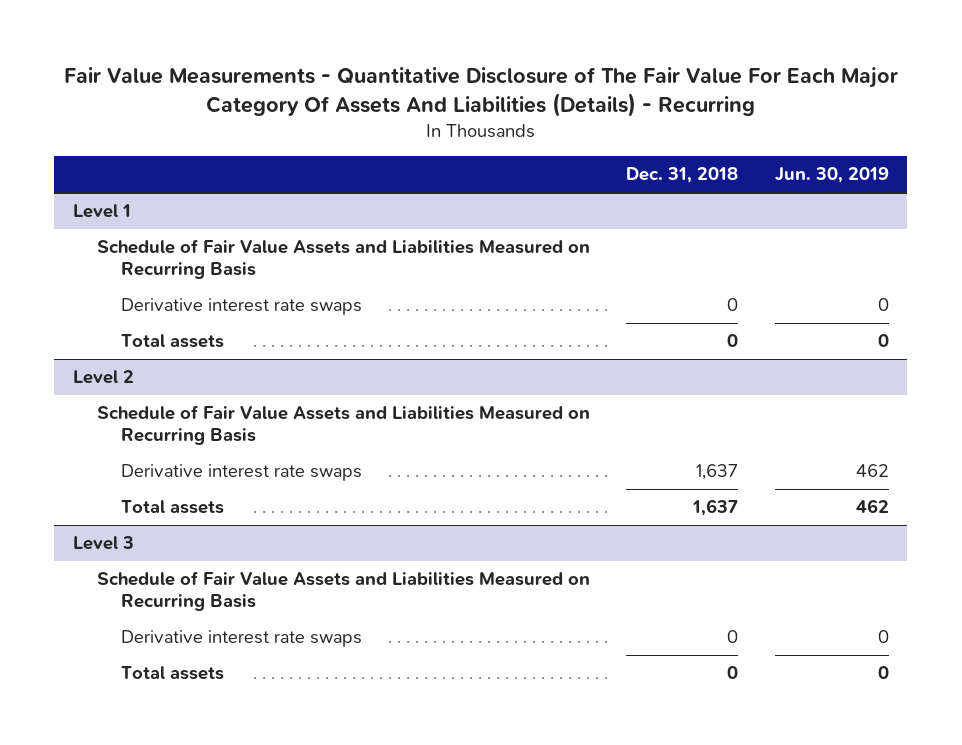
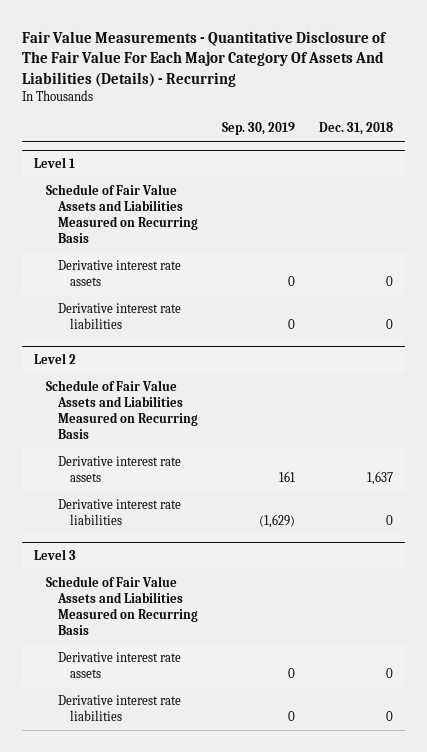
[774,167,889,184] Jun. 30, 2019 -> none
none -> [221,122,295,136] Sep. 30, 2019
[120,334,224,349] Total assets -> none
[120,298,362,316] Derivative interest rate swaps -> [58,259,182,286] Derivative interest rate assets
none -> [58,302,182,329] Derivative interest rate liabilities
[120,500,224,515] Total assets -> none
[120,464,362,482] Derivative interest rate swaps -> [58,455,182,482] Derivative interest rate assets
none -> [58,498,182,525] Derivative interest rate liabilities
[120,666,224,681] Total assets -> none
[120,630,362,648] Derivative interest rate swaps -> [58,651,182,678] Derivative interest rate assets
none -> [58,694,182,721] Derivative interest rate liabilities

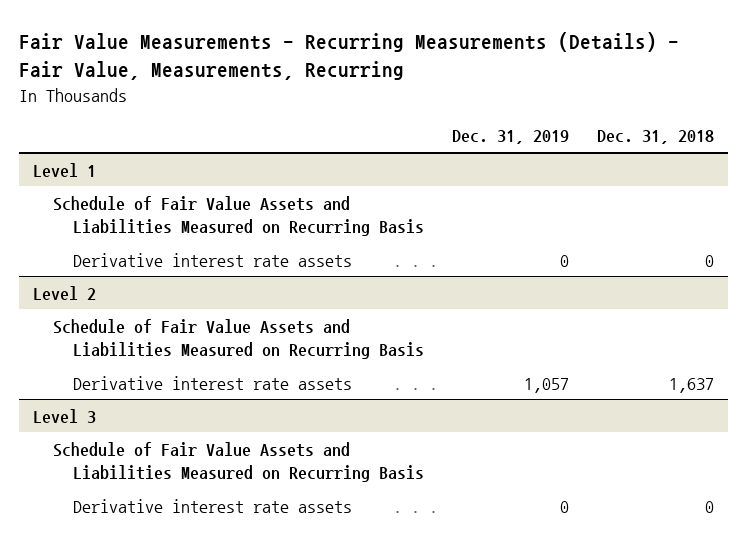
[22,30,388,87] Fair Value Measurements - Quantitative Disclosure of The Fair Value For Each Major Category Of Assets And Liabilities (Details) - Recurring -> [19,31,680,80] Fair Value Measurements - Recurring Measurements (Details) - Fair Value, Measurements, Recurring
[221,122,295,136] Sep. 30, 2019 -> none
none -> [452,130,570,145] Dec. 31, 2019
[58,302,182,329] Derivative interest rate liabilities -> none
[58,498,182,525] Derivative interest rate liabilities -> none
[58,694,182,721] Derivative interest rate liabilities -> none

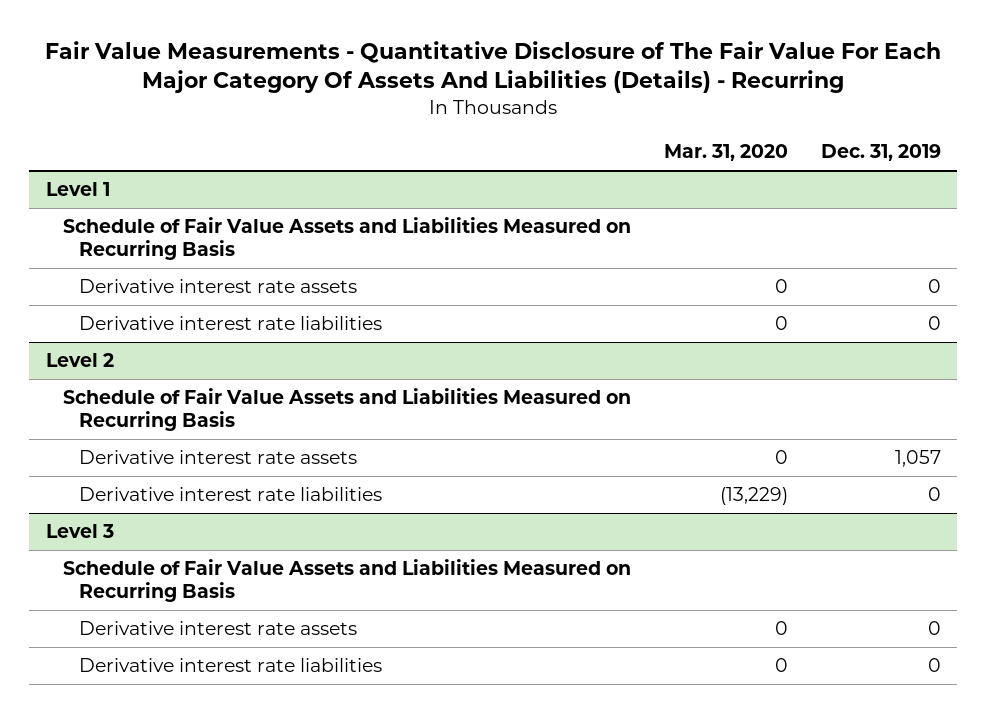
[19,31,680,80] Fair Value Measurements - Recurring Measurements (Details) - Fair Value, Measurements, Recurring -> [45,40,942,94] Fair Value Measurements - Quantitative Disclosure of The Fair Value For Each Major Category Of Assets And Liabilities (Details) - Recurring
[597,130,715,145] Dec. 31, 2018 -> none
none -> [663,144,788,162] Mar. 31, 2020
none -> [79,316,383,331] Derivative interest rate liabilities
none -> [79,487,383,502] Derivative interest rate liabilities
none -> [79,658,383,673] Derivative interest rate liabilities

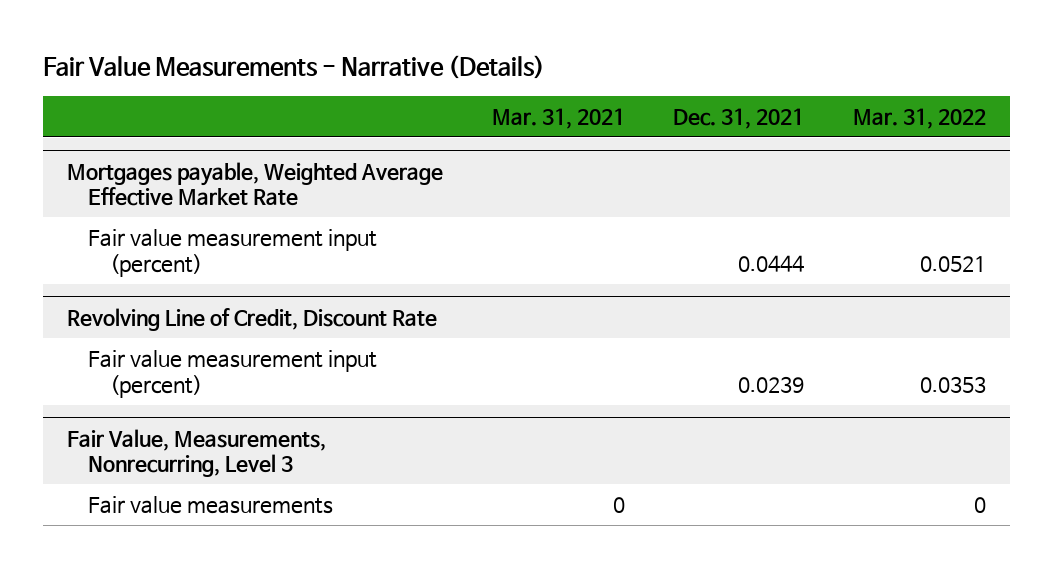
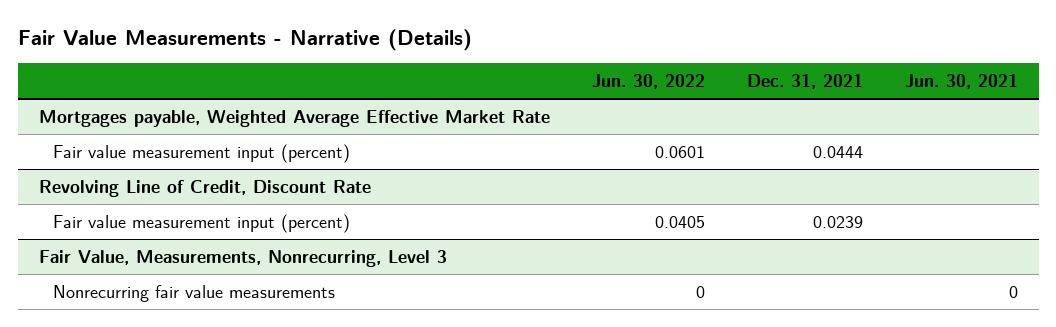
[491,107,625,129] Mar. 31, 2021 -> none
[852,107,986,129] Mar. 31, 2022 -> none
none -> [591,74,705,90] Jun. 30, 2022
none -> [904,74,1018,90] Jun. 30, 2021
[88,496,334,515] Fair value measurements -> [53,284,336,302] Nonrecurring fair value measurements

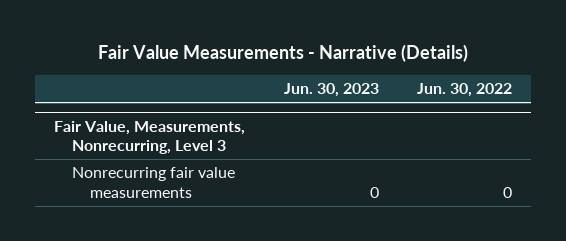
[746,74,863,90] Dec. 31, 2021 -> none
[904,74,1018,90] Jun. 30, 2021 -> none
none -> [283,83,379,98] Jun. 30, 2023
[38,109,550,127] Mortgages payable, Weighted Average Effective Market Rate -> none
[53,143,351,163] Fair value measurement input (percent) -> none
[38,179,371,197] Revolving Line of Credit, Discount Rate -> none
[53,213,351,233] Fair value measurement input (percent) -> none

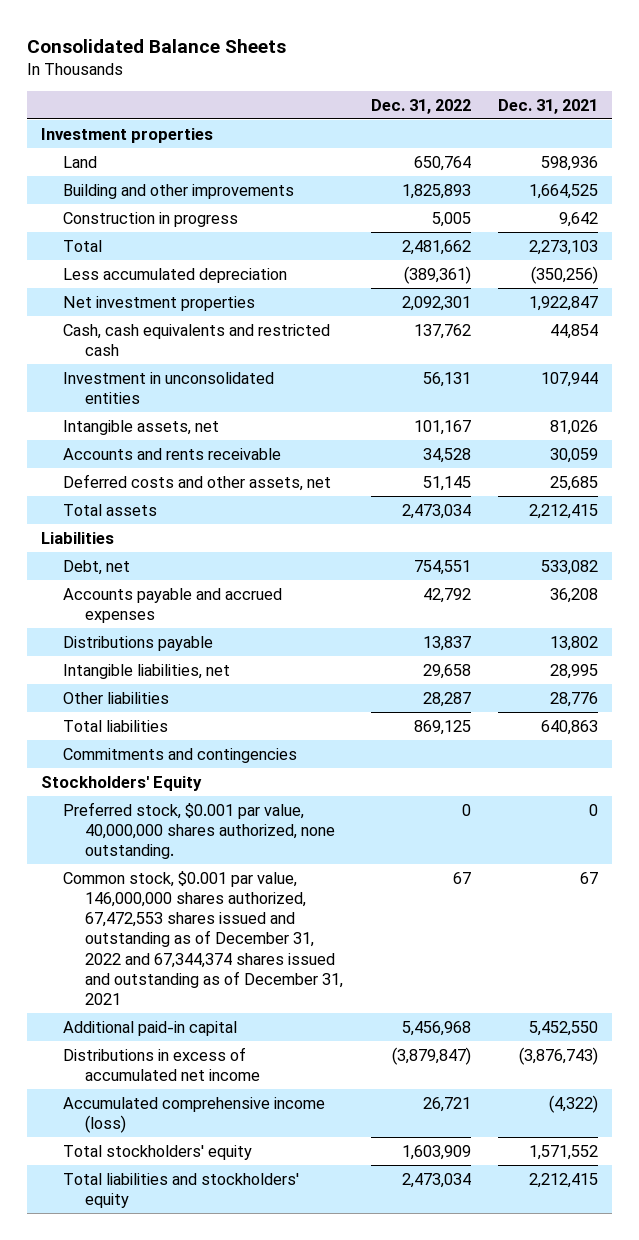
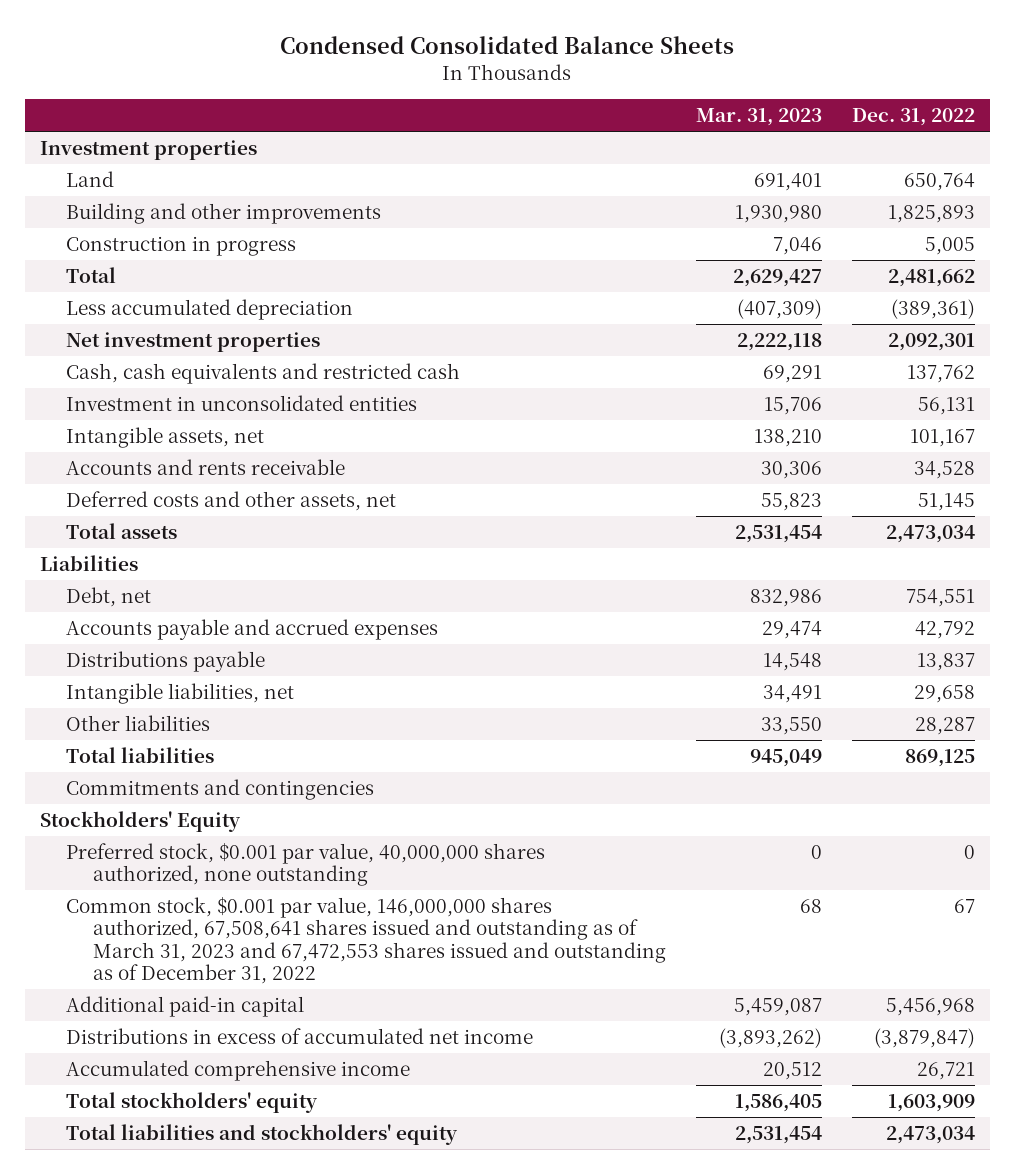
[27,38,287,53] Consolidated Balance Sheets -> [280,36,735,55] Condensed Consolidated Balance Sheets
[497,98,598,114] Dec. 31, 2021 -> none
none -> [695,108,822,127] Mar. 31, 2023
[63,801,336,860] Preferred stock, $0.001 par value, 40,000,000 shares authorized, none outstanding. -> [66,842,546,887] Preferred stock, $0.001 par value, 40,000,000 shares authorized, none outstanding
[63,870,344,1006] Common stock, $0.001 par value, 146,000,000 shares authorized, 67,472,553 shares issued and outstanding as of December 31, 2022 and 67,344,374 shares issued and outstanding as of December 31, 2021 -> [66,896,666,985] Common stock, $0.001 par value, 146,000,000 shares authorized, 67,508,641 shares issued and outstanding as of March 31, 2023 and 67,472,553 shares issued and outstanding as of December 31, 2022
[63,1096,326,1133] Accumulated comprehensive income (loss) -> [66,1059,411,1081] Accumulated comprehensive income

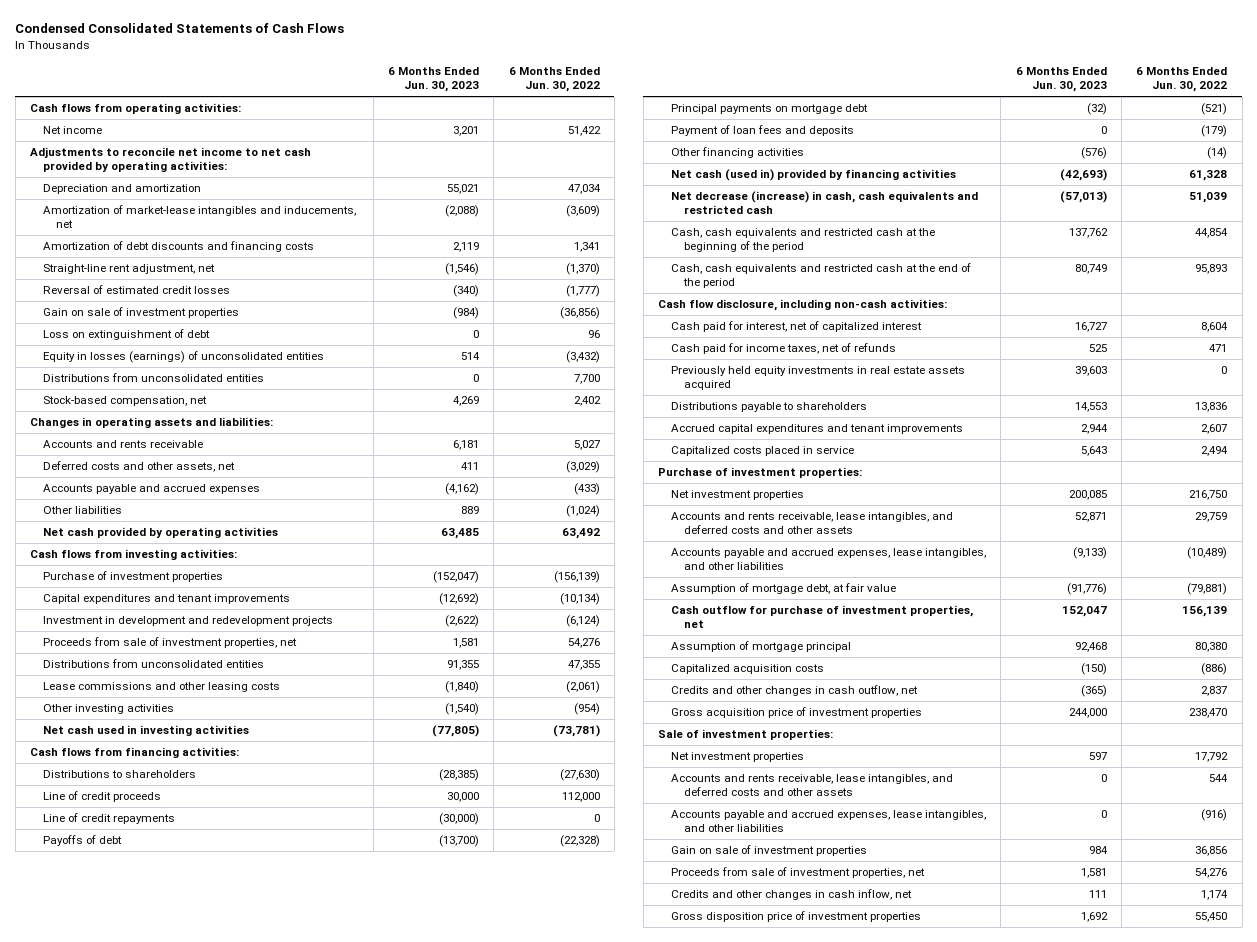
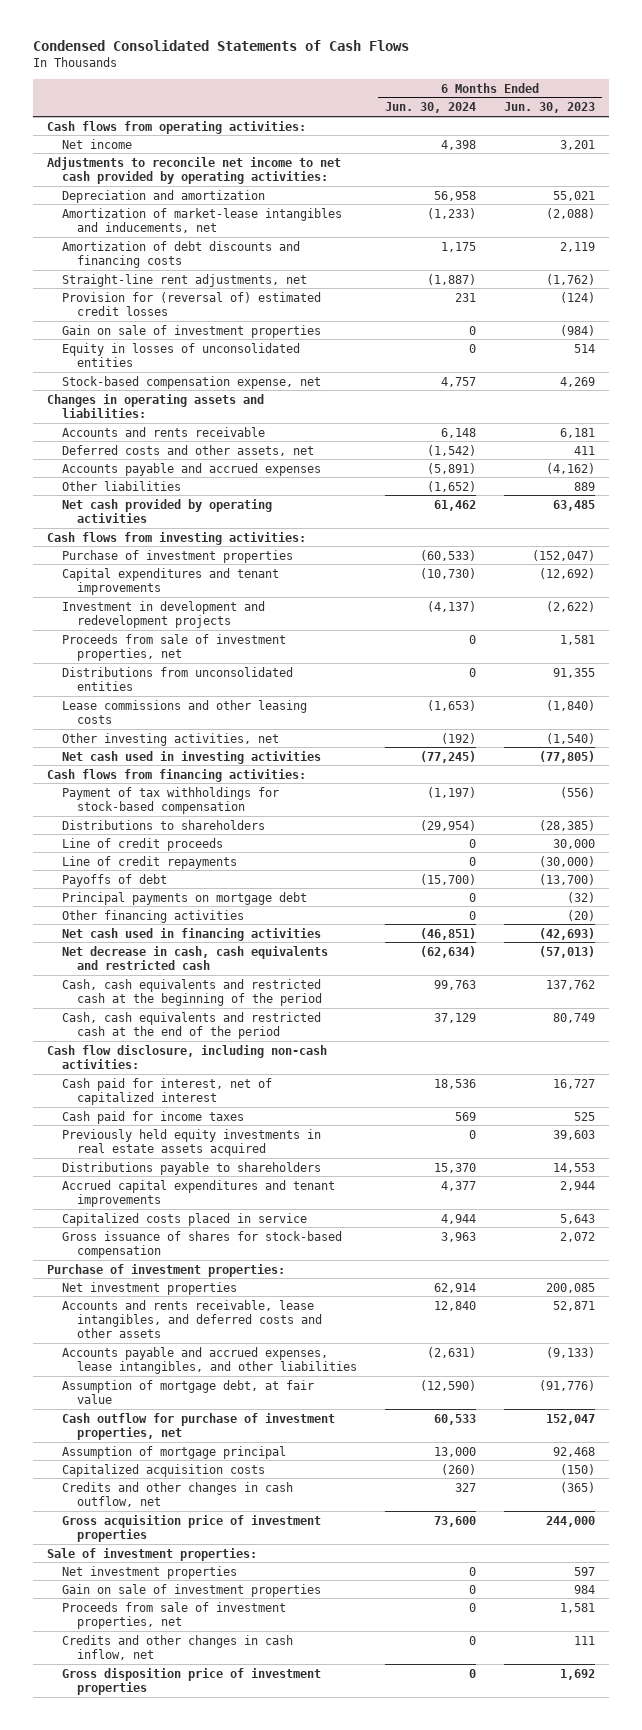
[508,67,600,93] 6 Months Ended Jun. 30, 2022 -> none
none -> [384,102,476,114] Jun. 30, 2024
[43,264,216,275] Straight-line rent adjustment, net -> [61,273,307,287] Straight-line rent adjustments, net
[444,263,479,276] (1,546) -> [546,273,596,285] (1,762)
[43,285,231,295] Reversal of estimated credit losses -> [61,291,321,316] Provision for (reversal of) estimated credit losses
[452,285,479,298] (340) -> [560,291,596,303] (124)
[43,329,211,341] Loss on extinguishment of debt -> none
[43,373,265,383] Distributions from unconsolidated entities -> none
[43,351,325,364] Equity in losses (earnings) of unconsolidated entities -> [61,342,300,367] Equity in losses of unconsolidated entities
[43,396,208,407] Stock-based compensation, net -> [61,375,321,389] Stock-based compensation expense, net
[43,704,175,715] Other investing activities -> [61,732,279,746] Other investing activities, net
none -> [61,786,279,814] Payment of tax withholdings for stock-based compensation
[671,125,855,137] Payment of loan fees and deposits -> none
[1080,147,1107,160] (576) -> [567,909,596,921] (20)
[671,169,957,182] Net cash (used in) provided by financing activities -> [61,927,321,941] Net cash used in financing activities
[671,191,979,215] Net decrease (increase) in cash, cash equivalents and restricted cash -> [61,945,328,970] Net decrease in cash, cash equivalents and restricted cash
[671,343,897,355] Cash paid for income taxes, net of refunds -> [61,1110,244,1124] Cash paid for income taxes
none -> [61,1230,342,1258] Gross issuance of shares for stock-based compensation
[671,774,954,797] Accounts and rents receivable, lease intangibles, and deferred costs and other assets -> none
[671,810,987,833] Accounts payable and accrued expenses, lease intangibles, and other liabilities -> none

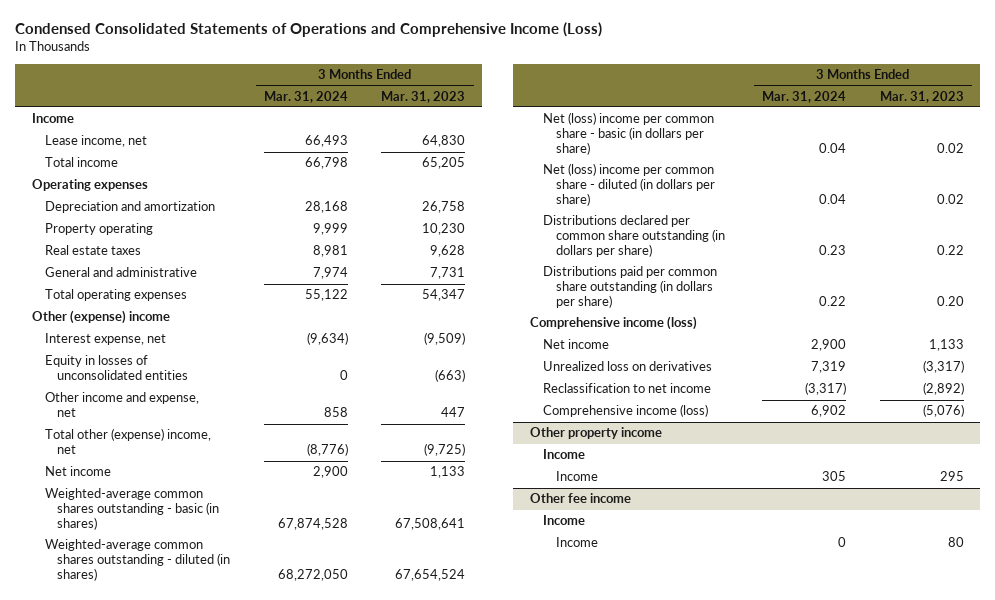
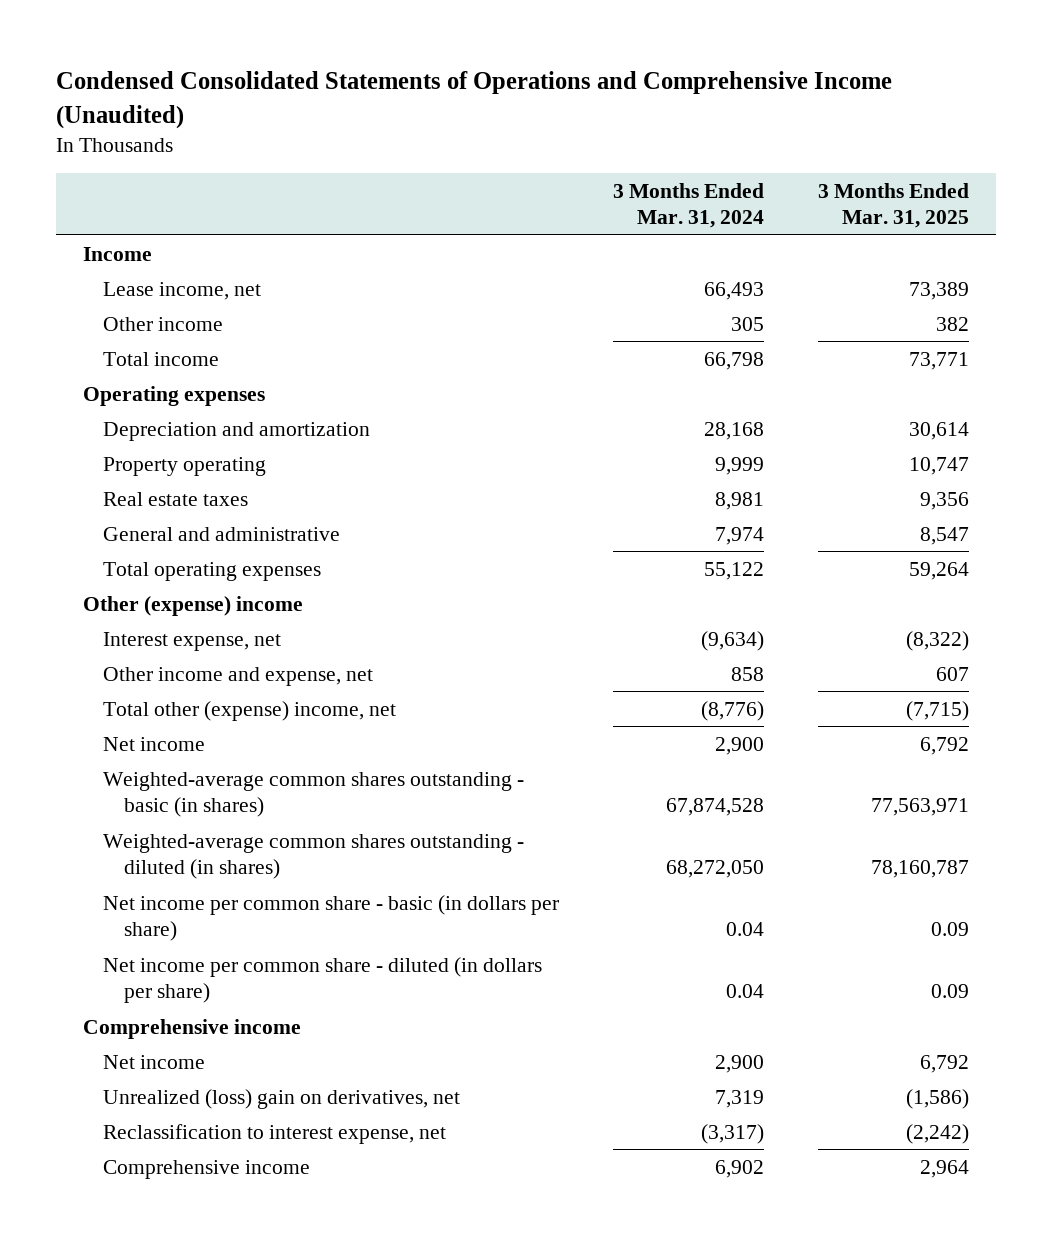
[14,22,602,38] Condensed Consolidated Statements of Operations and Comprehensive Income (Loss) -> [55,71,892,129] Condensed Consolidated Statements of Operations and Comprehensive Income (Unaudited)
[381,90,466,103] Mar. 31, 2023 -> none
none -> [817,183,969,229] 3 Months Ended Mar. 31, 2025
none -> [103,316,224,331] Other income
[44,355,189,381] Equity in losses of unconsolidated entities -> none
[542,215,725,258] Distributions declared per common share outstanding (in dollars per share) -> none
[542,266,717,309] Distributions paid per common share outstanding (in dollars per share) -> none
[542,112,714,156] Net (loss) income per common share - basic (in dollars per share) -> [103,894,560,941] Net income per common share - basic (in dollars per share)
[542,163,715,207] Net (loss) income per common share - diluted (in dollars per share) -> [103,956,543,1003] Net income per common share - diluted (in dollars per share)
[530,316,698,331] Comprehensive income (loss) -> [82,1018,301,1039] Comprehensive income
[530,427,663,440] Other property income -> none
[542,449,585,460] Income -> none
[555,471,598,482] Income -> none
[530,493,632,504] Other fee income -> none
[542,515,585,526] Income -> none
[555,537,598,548] Income -> none
[542,361,712,372] Unrealized loss on derivatives -> [103,1088,461,1109] Unrealized (loss) gain on derivatives, net
[542,383,711,394] Reclassification to net income -> [103,1123,447,1144] Reclassification to interest expense, net
[542,404,708,418] Comprehensive income (loss) -> [103,1159,311,1179] Comprehensive income

